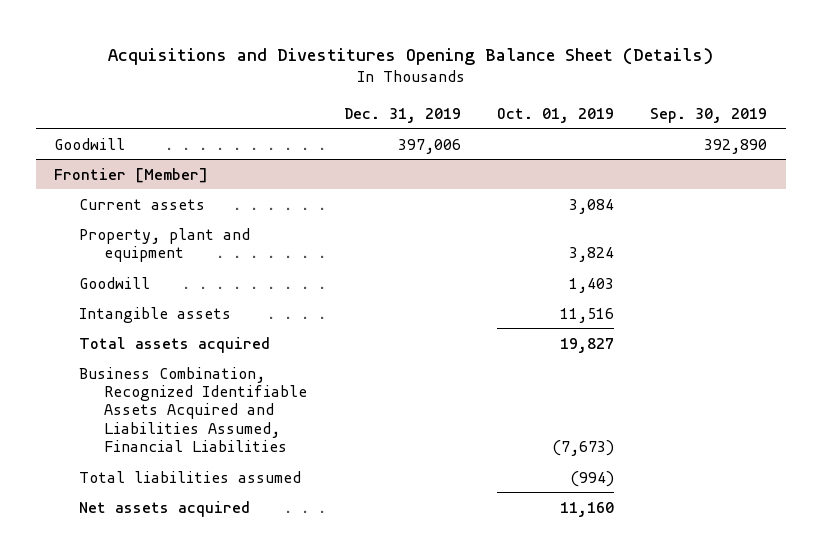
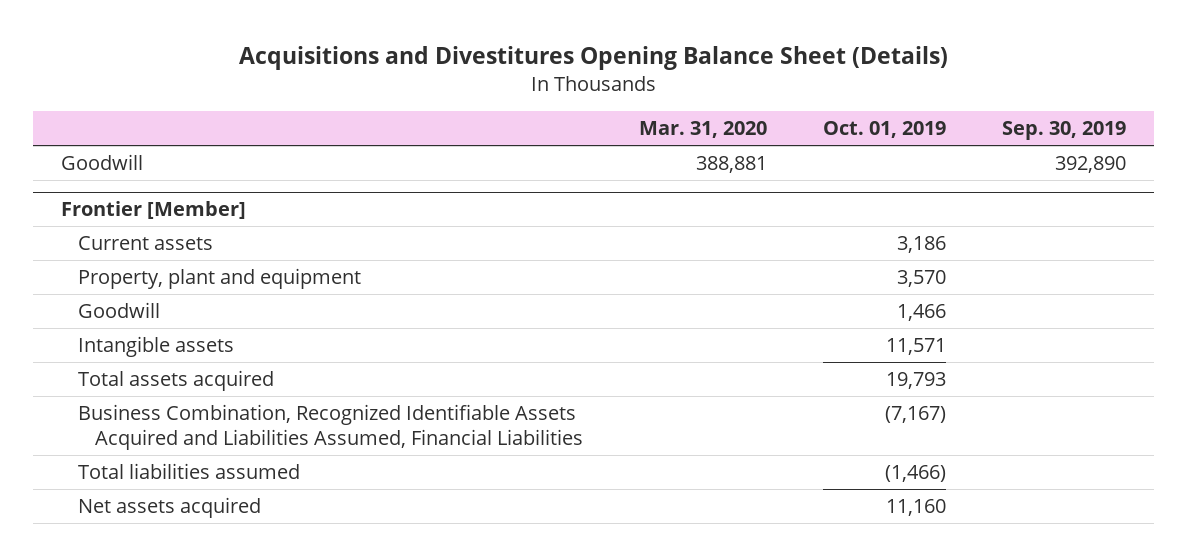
[343,107,461,123] Dec. 31, 2019 -> none
none -> [639,121,768,139] Mar. 31, 2020
[569,198,615,214] 3,084 -> [897,236,947,254] 3,186
[569,246,615,262] 3,824 -> [897,270,947,288] 3,570
[569,277,615,293] 1,403 -> [897,304,947,322] 1,466
[560,307,615,323] 11,516 -> [886,338,947,356] 11,571
[560,337,615,353] 19,827 -> [886,372,947,390] 19,793
[552,439,615,456] (7,673) -> [885,406,947,424] (7,167)
[570,470,615,487] (994) -> [885,465,947,483] (1,466)

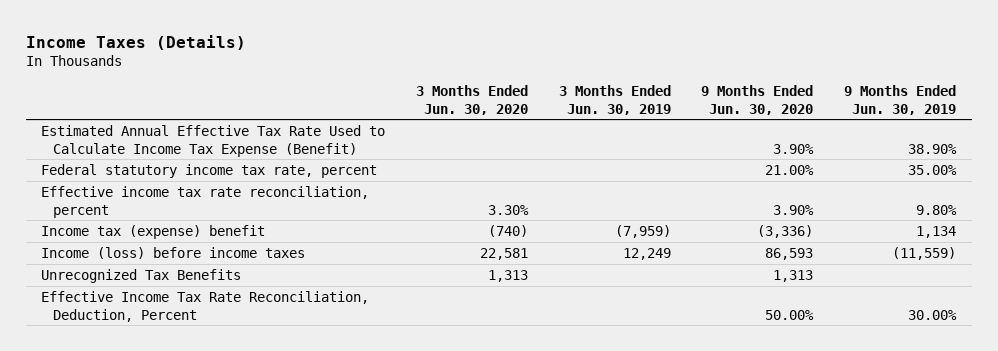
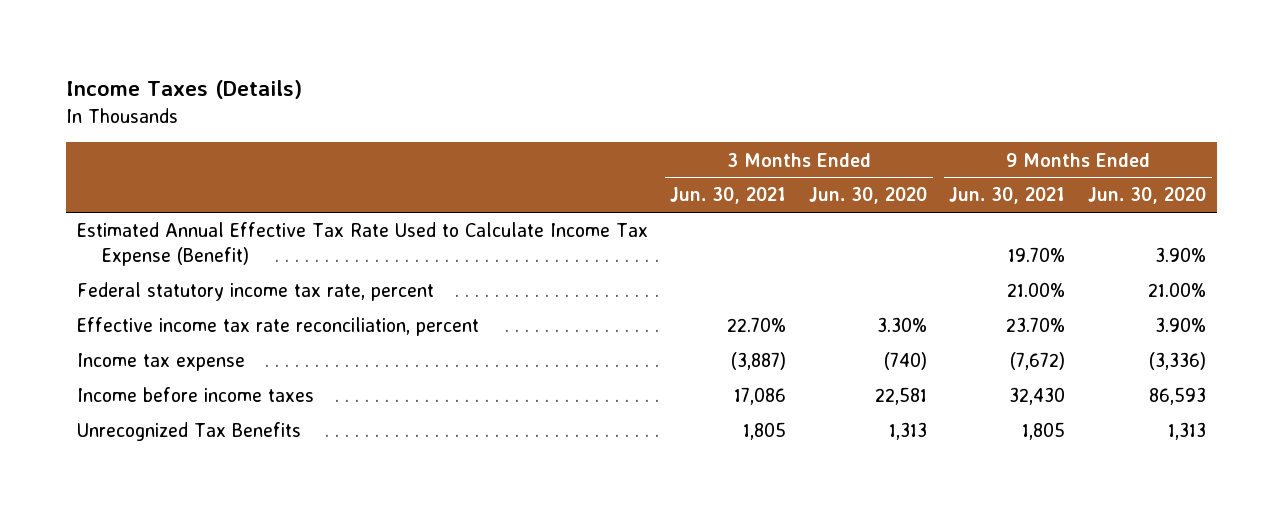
[558,84,671,115] 3 Months Ended Jun. 30, 2019 -> none
[844,84,957,115] 9 Months Ended Jun. 30, 2019 -> none
none -> [670,187,787,205] Jun. 30, 2021
none -> [949,187,1066,205] Jun. 30, 2021
[41,224,266,239] Income tax (expense) benefit -> [76,353,245,372] Income tax expense
[41,246,306,259] Income (loss) before income taxes -> [76,387,314,403] Income before income taxes
[41,290,370,322] Effective Income Tax Rate Reconciliation, Deduction, Percent -> none

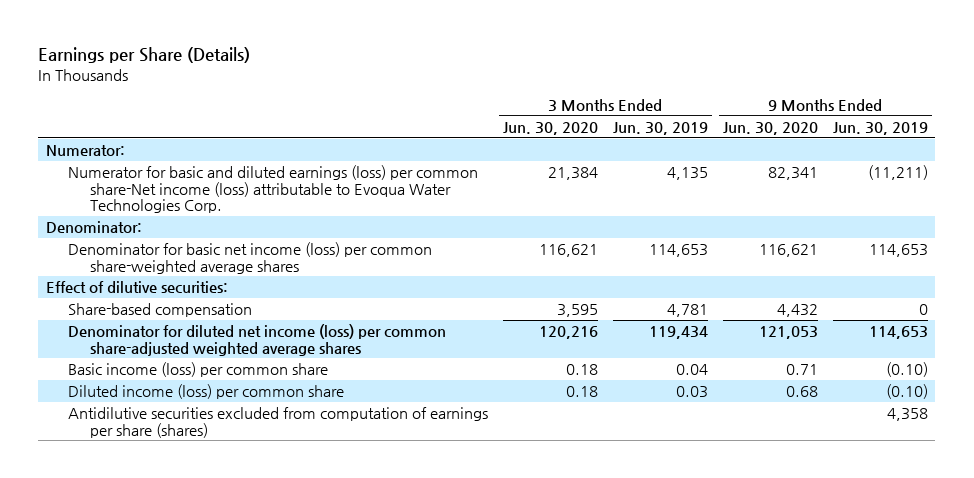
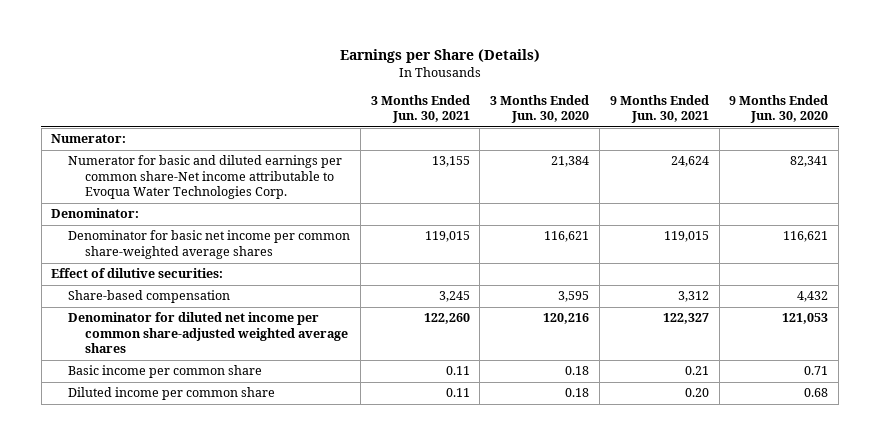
[612,121,708,135] Jun. 30, 2019 -> none
[832,121,928,135] Jun. 30, 2019 -> none
none -> [370,94,470,124] 3 Months Ended Jun. 30, 2021
none -> [609,94,709,124] 9 Months Ended Jun. 30, 2021
[67,164,478,214] Numerator for basic and diluted earnings (loss) per common share-Net income (loss) attributable to Evoqua Water Technologies Corp. -> [68,155,343,200] Numerator for basic and diluted earnings per common share-Net income attributable to Evoqua Water Technologies Corp.
[67,241,432,274] Denominator for basic net income (loss) per common share-weighted average shares -> [68,230,351,259] Denominator for basic net income per common share-weighted average shares
[67,406,488,438] Antidilutive securities excluded from computation of earnings per share (shares) -> none
[67,323,446,356] Denominator for diluted net income (loss) per common share-adjusted weighted average shares -> [68,312,348,354] Denominator for diluted net income per common share-adjusted weighted average shares
[67,361,328,377] Basic income (loss) per common share -> [68,365,263,379] Basic income per common share
[67,383,344,399] Diluted income (loss) per common share -> [68,387,276,401] Diluted income per common share

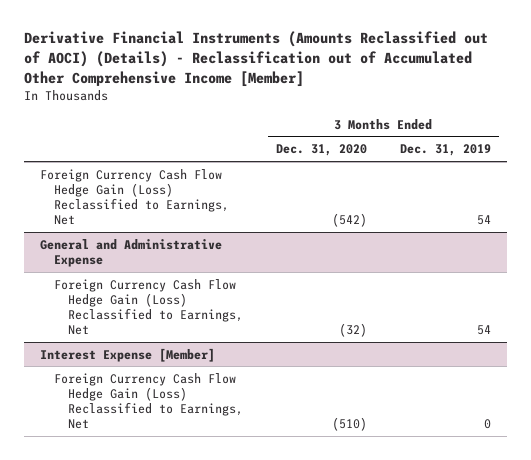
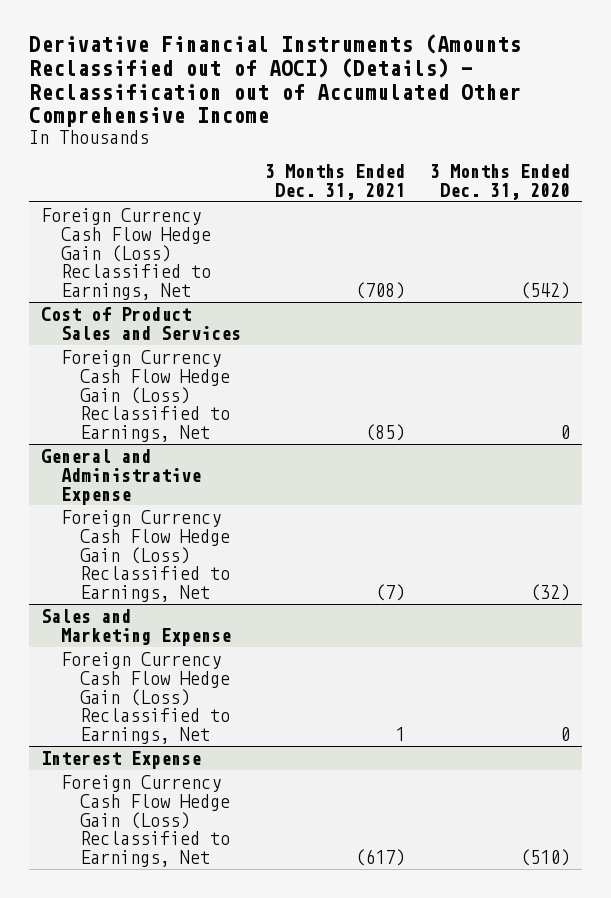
[23,31,488,87] Derivative Financial Instruments (Amounts Reclassified out of AOCI) (Details) - Reclassification out of Accumulated Other Comprehensive Income [Member] -> [28,34,521,128] Derivative Financial Instruments (Amounts Reclassified out of AOCI) (Details) - Reclassification out of Accumulated Other Comprehensive Income
[399,144,491,157] Dec. 31, 2019 -> none
none -> [265,164,406,200] 3 Months Ended Dec. 31, 2021
none -> [40,306,241,340] Cost of Product Sales and Services
none -> [60,349,231,443] Foreign Currency Cash Flow Hedge Gain (Loss) Reclassified to Earnings, Net
none -> [40,608,231,646] Sales and Marketing Expense
none -> [60,651,231,745] Foreign Currency Cash Flow Hedge Gain (Loss) Reclassified to Earnings, Net
[40,347,216,362] Interest Expense [Member] -> [40,750,201,769] Interest Expense

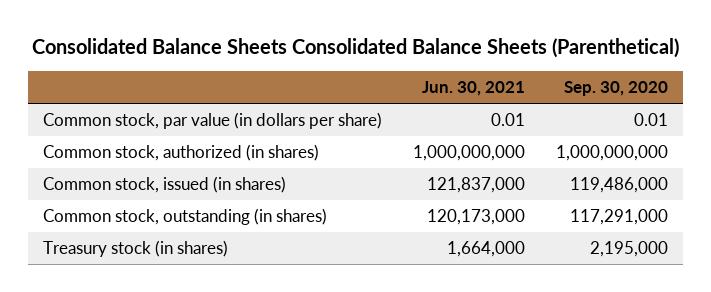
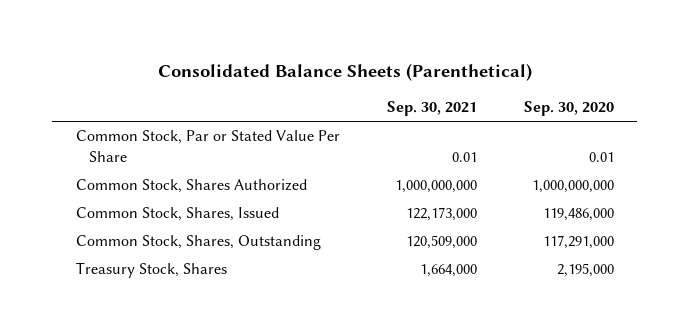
[31,38,679,59] Consolidated Balance Sheets Consolidated Balance Sheets (Parenthetical) -> [157,62,532,81] Consolidated Balance Sheets (Parenthetical)
[422,81,526,97] Jun. 30, 2021 -> none
none -> [386,101,477,117] Sep. 30, 2021
[43,112,383,130] Common stock, par value (in dollars per share) -> [75,130,340,162] Common Stock, Par or Stated Value Per Share
[43,144,320,162] Common stock, authorized (in shares) -> [75,179,307,194] Common Stock, Shares Authorized
[43,176,287,194] Common stock, issued (in shares) -> [75,207,279,222] Common Stock, Shares, Issued
[43,208,328,226] Common stock, outstanding (in shares) -> [75,235,321,251] Common Stock, Shares, Outstanding
[43,240,229,258] Treasury stock (in shares) -> [75,262,227,279] Treasury Stock, Shares

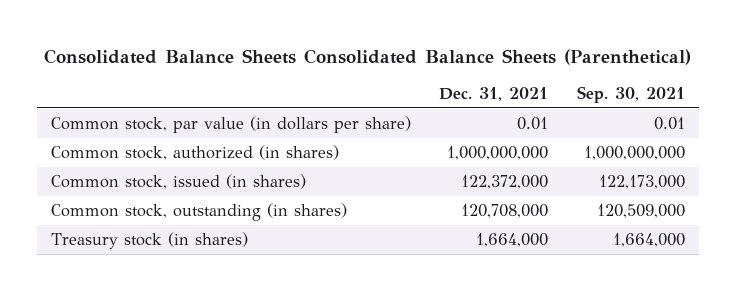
[157,62,532,81] Consolidated Balance Sheets (Parenthetical) -> [43,48,691,65] Consolidated Balance Sheets Consolidated Balance Sheets (Parenthetical)
[523,101,614,117] Sep. 30, 2020 -> none
none -> [439,87,549,102] Dec. 31, 2021
[75,130,340,162] Common Stock, Par or Stated Value Per Share -> [51,115,412,133] Common stock, par value (in dollars per share)
[75,179,307,194] Common Stock, Shares Authorized -> [51,144,340,160] Common stock, authorized (in shares)
[75,207,279,222] Common Stock, Shares, Issued -> [51,173,307,189] Common stock, issued (in shares)
[75,235,321,251] Common Stock, Shares, Outstanding -> [51,202,348,221] Common stock, outstanding (in shares)
[75,262,227,279] Treasury Stock, Shares -> [51,231,249,249] Treasury stock (in shares)

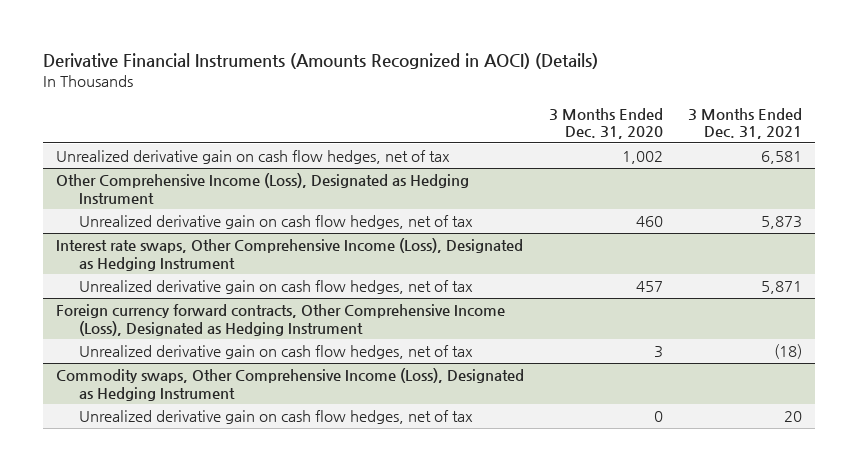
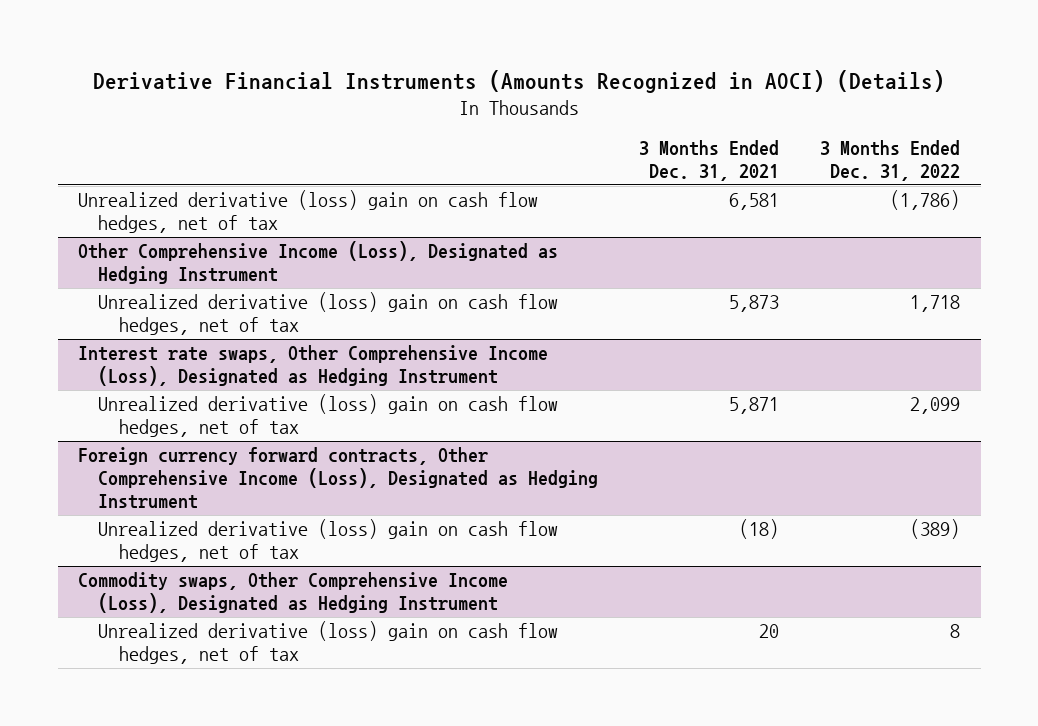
[548,107,663,139] 3 Months Ended Dec. 31, 2020 -> none
none -> [820,140,961,182] 3 Months Ended Dec. 31, 2022
[55,150,450,165] Unrealized derivative gain on cash flow hedges, net of tax -> [78,190,539,234] Unrealized derivative (loss) gain on cash flow hedges, net of tax
[79,215,474,230] Unrealized derivative gain on cash flow hedges, net of tax -> [98,292,559,336] Unrealized derivative (loss) gain on cash flow hedges, net of tax
[79,280,474,295] Unrealized derivative gain on cash flow hedges, net of tax -> [98,394,559,438] Unrealized derivative (loss) gain on cash flow hedges, net of tax
[79,345,474,360] Unrealized derivative gain on cash flow hedges, net of tax -> [98,519,559,563] Unrealized derivative (loss) gain on cash flow hedges, net of tax
[79,410,474,425] Unrealized derivative gain on cash flow hedges, net of tax -> [98,621,559,665] Unrealized derivative (loss) gain on cash flow hedges, net of tax

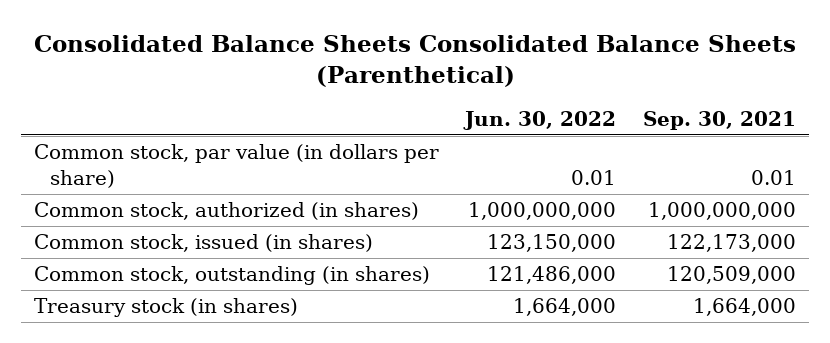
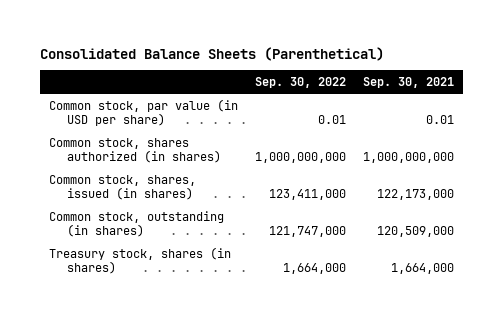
[33,34,796,87] Consolidated Balance Sheets Consolidated Balance Sheets (Parenthetical) -> [40,46,385,61] Consolidated Balance Sheets (Parenthetical)
[463,110,617,130] Jun. 30, 2022 -> none
none -> [255,76,347,88] Sep. 30, 2022
[34,144,440,188] Common stock, par value (in dollars per share) -> [48,98,238,126] Common stock, par value (in USD per share)
[34,202,420,221] Common stock, authorized (in shares) -> [48,137,221,163] Common stock, shares authorized (in shares)
[34,234,374,253] Common stock, issued (in shares) -> [48,174,196,200] Common stock, shares, issued (in shares)
[34,298,299,318] Treasury stock (in shares) -> [48,246,231,274] Treasury stock, shares (in shares)

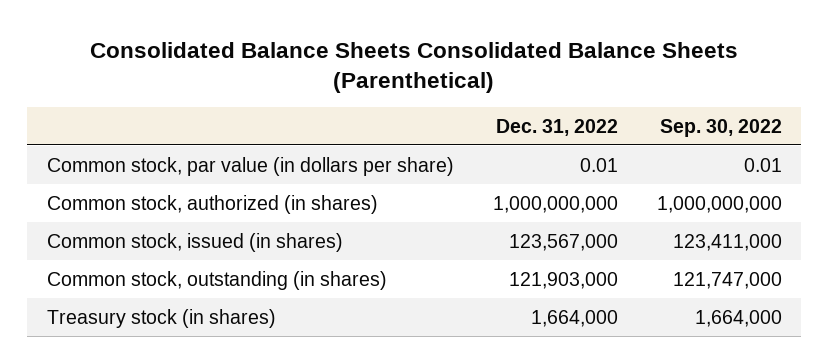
[40,46,385,61] Consolidated Balance Sheets (Parenthetical) -> [90,41,739,93] Consolidated Balance Sheets Consolidated Balance Sheets (Parenthetical)
[363,76,455,88] Sep. 30, 2021 -> none
none -> [495,118,618,136] Dec. 31, 2022
[48,98,238,126] Common stock, par value (in USD per share) -> [46,156,454,176] Common stock, par value (in dollars per share)
[48,137,221,163] Common stock, shares authorized (in shares) -> [46,194,378,214] Common stock, authorized (in shares)
[48,174,196,200] Common stock, shares, issued (in shares) -> [46,232,343,252] Common stock, issued (in shares)
[48,246,231,274] Treasury stock, shares (in shares) -> [46,308,276,328] Treasury stock (in shares)

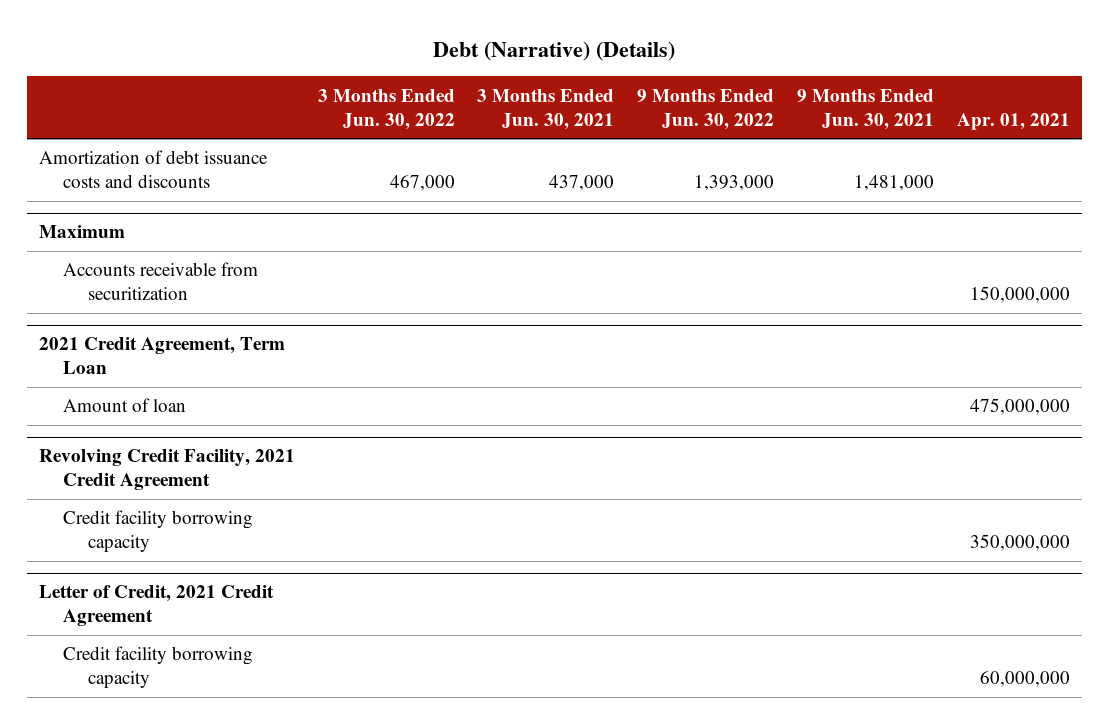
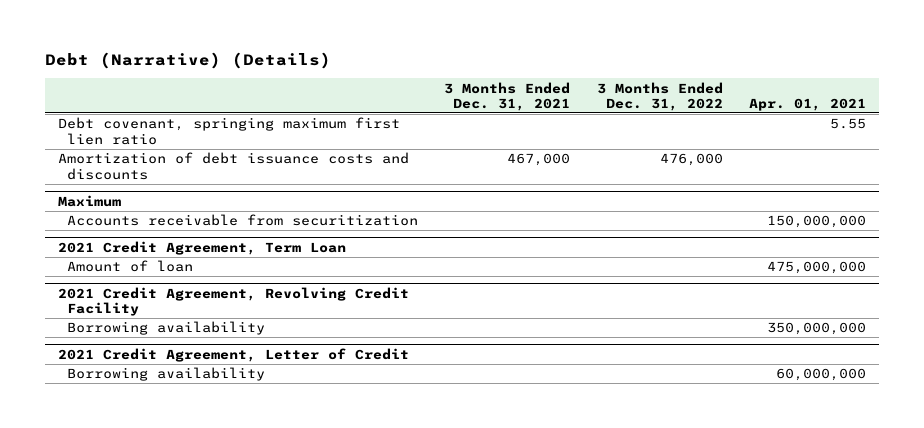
[317,88,455,130] 3 Months Ended Jun. 30, 2022 -> none
[477,88,615,130] 3 Months Ended Jun. 30, 2021 -> none
[637,88,775,130] 9 Months Ended Jun. 30, 2022 -> none
[797,88,935,130] 9 Months Ended Jun. 30, 2021 -> none
none -> [444,81,571,111] 3 Months Ended Dec. 31, 2021
none -> [596,81,723,111] 3 Months Ended Dec. 31, 2022
none -> [58,117,401,145] Debt covenant, springing maximum first lien ratio
[38,449,295,491] Revolving Credit Facility, 2021 Credit Agreement -> [58,286,410,317] 2021 Credit Agreement, Revolving Credit Facility
[63,510,254,553] Credit facility borrowing capacity -> [67,321,266,336] Borrowing availability
[38,585,274,627] Letter of Credit, 2021 Credit Agreement -> [58,347,410,362] 2021 Credit Agreement, Letter of Credit
[63,646,254,689] Credit facility borrowing capacity -> [67,367,266,382] Borrowing availability

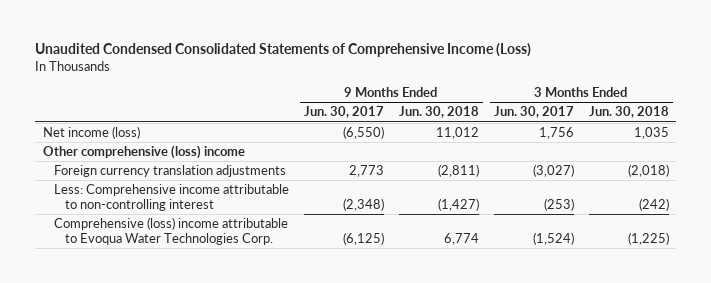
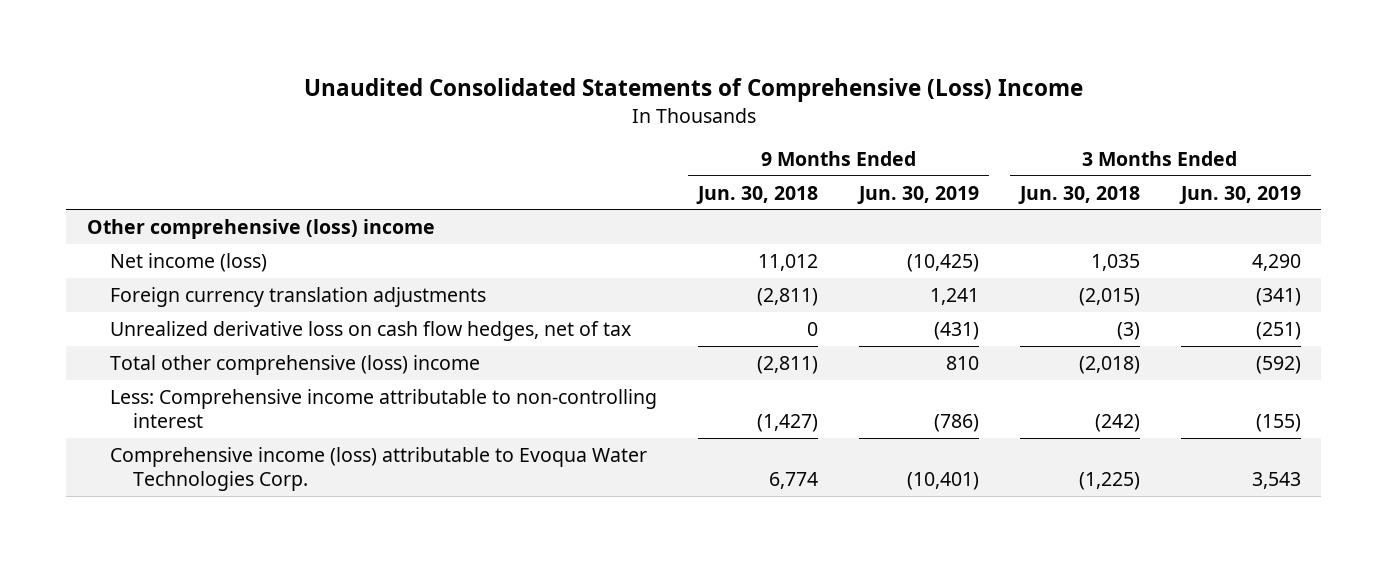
[35,43,532,58] Unaudited Condensed Consolidated Statements of Comprehensive Income (Loss) -> [303,78,1083,103] Unaudited Consolidated Statements of Comprehensive (Loss) Income
[303,106,384,119] Jun. 30, 2017 -> none
[493,106,574,119] Jun. 30, 2017 -> none
none -> [856,185,979,204] Jun. 30, 2019
none -> [1178,185,1301,204] Jun. 30, 2019
[42,125,140,139] Net income (loss) -> [110,252,268,272] Net income (loss)
[627,163,669,177] (2,018) -> [1078,287,1140,306] (2,015)
none -> [110,320,632,341] Unrealized derivative loss on cash flow hedges, net of tax
none -> [110,354,481,375] Total other comprehensive (loss) income
[54,216,289,245] Comprehensive (loss) income attributable to Evoqua Water Technologies Corp. -> [110,446,648,491] Comprehensive income (loss) attributable to Evoqua Water Technologies Corp.

